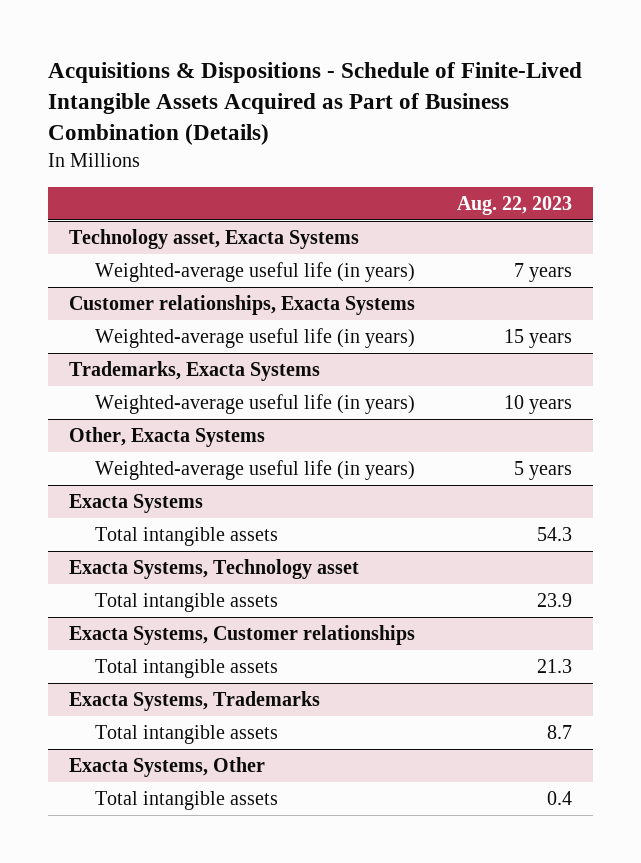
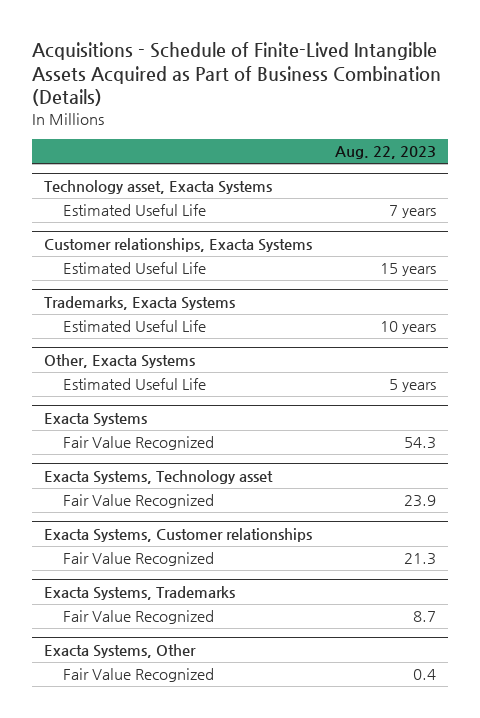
[47,62,582,145] Acquisitions & Dispositions - Schedule of Finite-Lived Intangible Assets Acquired as Part of Business Combination (Details) -> [32,42,442,107] Acquisitions - Schedule of Finite-Lived Intangible Assets Acquired as Part of Business Combination (Details)
[94,262,415,283] Weighted-average useful life (in years) -> [62,204,206,217] Estimated Useful Life
[94,328,415,349] Weighted-average useful life (in years) -> [62,262,206,275] Estimated Useful Life
[94,394,415,415] Weighted-average useful life (in years) -> [62,320,206,333] Estimated Useful Life
[94,460,415,481] Weighted-average useful life (in years) -> [62,378,206,391] Estimated Useful Life
[94,527,278,547] Total intangible assets -> [62,436,214,451] Fair Value Recognized
[94,593,278,613] Total intangible assets -> [62,494,214,509] Fair Value Recognized
[94,659,278,679] Total intangible assets -> [62,552,214,567] Fair Value Recognized
[94,725,278,745] Total intangible assets -> [62,610,214,625] Fair Value Recognized
[94,791,278,811] Total intangible assets -> [62,668,214,683] Fair Value Recognized

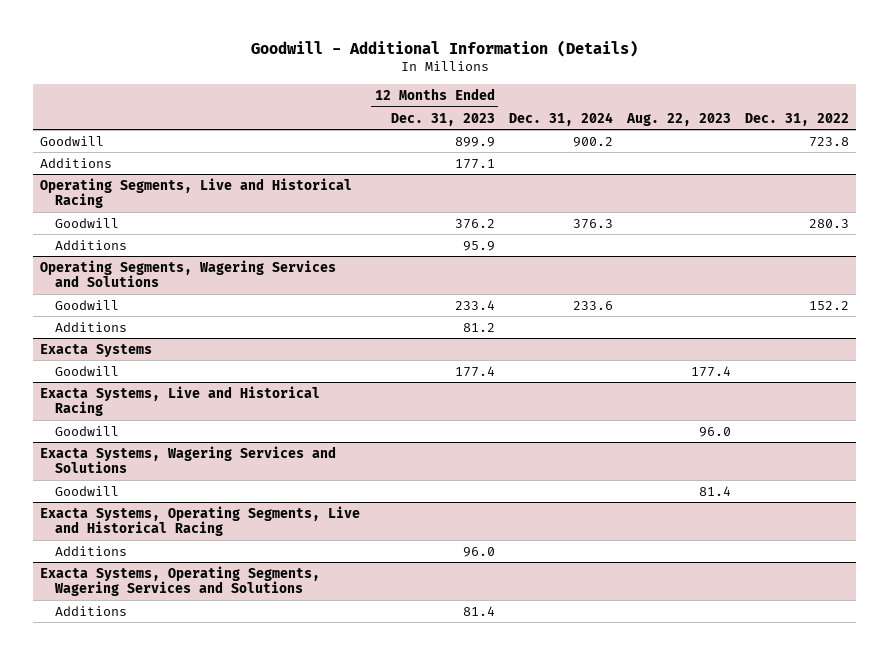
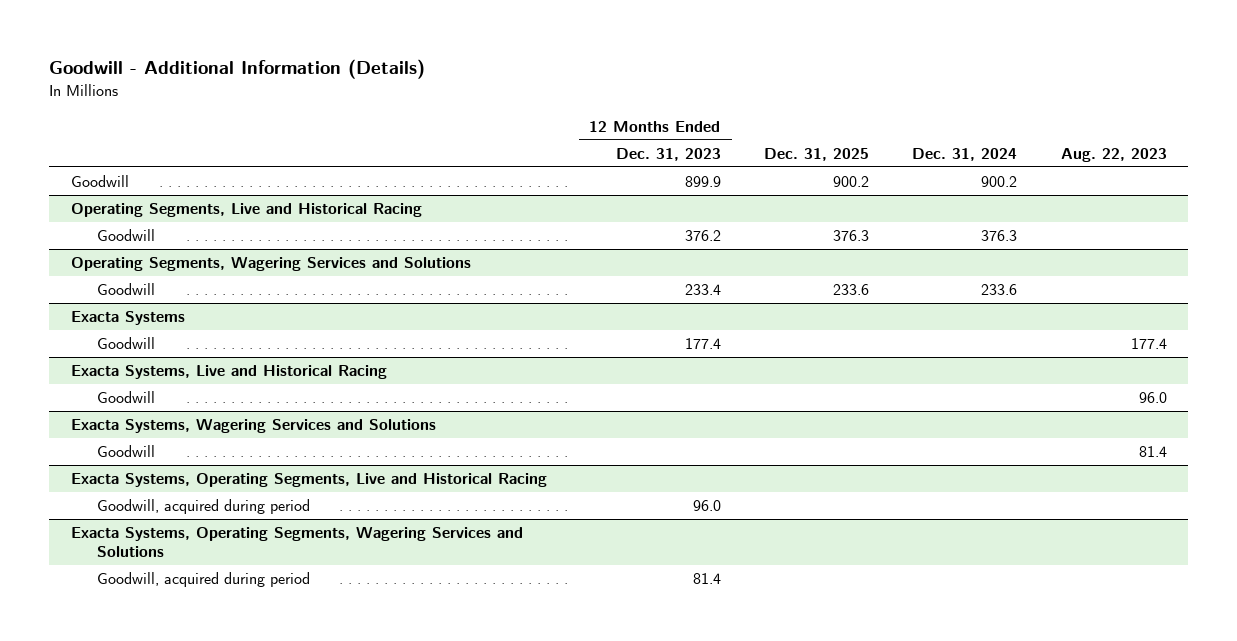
[745,112,850,126] Dec. 31, 2022 -> none
none -> [764,147,870,161] Dec. 31, 2025
[40,157,113,168] Additions -> none
[55,239,128,250] Additions -> none
[55,321,128,332] Additions -> none
[55,545,128,556] Additions -> [96,499,310,515] Goodwill, acquired during period
[55,605,128,616] Additions -> [96,572,310,588] Goodwill, acquired during period

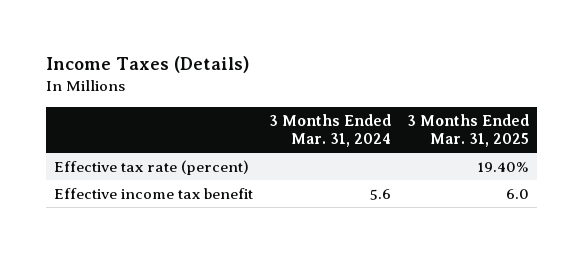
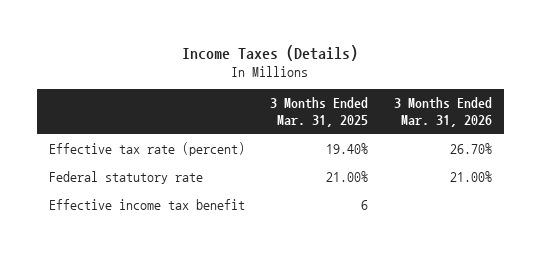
[269,113,392,147] 3 Months Ended Mar. 31, 2024 -> none
none -> [393,97,492,128] 3 Months Ended Mar. 31, 2026
none -> [49,171,204,185] Federal statutory rate
[506,188,530,199] 6.0 -> [361,200,369,211] 6

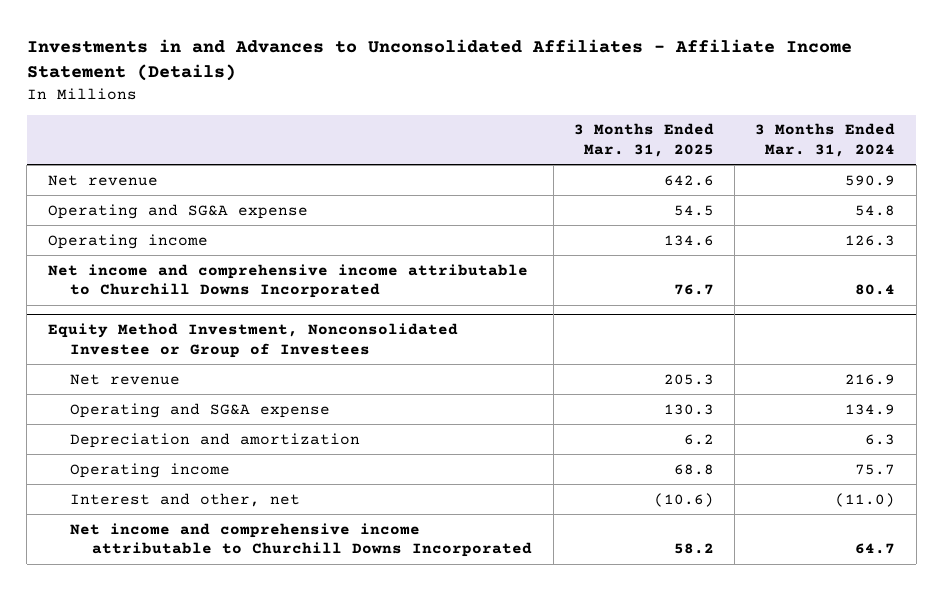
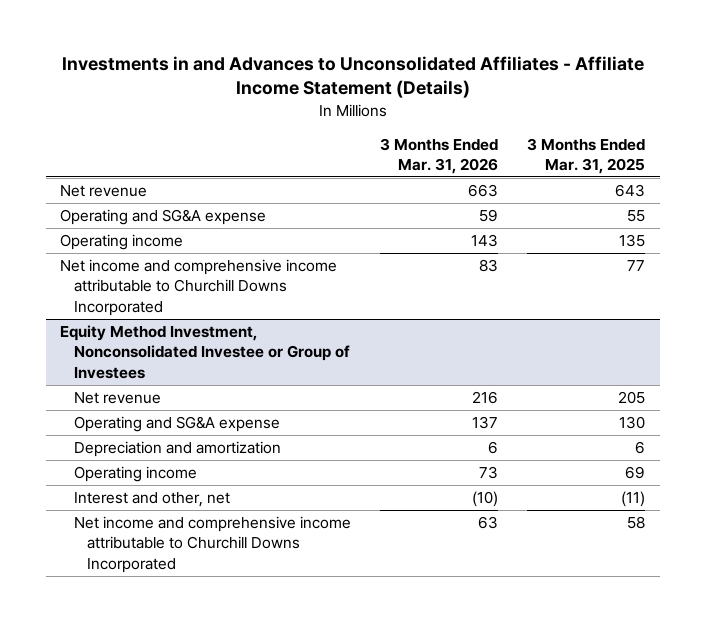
[755,123,896,158] 3 Months Ended Mar. 31, 2024 -> none
none -> [379,137,498,174] 3 Months Ended Mar. 31, 2026
[663,174,714,186] 642.6 -> [614,184,645,198] 643
[673,204,714,216] 54.5 -> [626,210,645,223] 55
[663,234,714,246] 134.6 -> [618,234,645,248] 135
[673,284,714,296] 76.7 -> [626,260,645,272] 77
[663,373,714,385] 205.3 -> [617,391,645,405] 205
[663,403,714,415] 130.3 -> [618,416,645,430] 130
[683,433,714,445] 6.2 -> [634,441,645,455] 6
[673,463,714,475] 68.8 -> [624,466,645,480] 69
[653,492,714,507] (10.6) -> [620,491,645,508] (11)
[673,543,714,555] 58.2 -> [626,516,645,530] 58

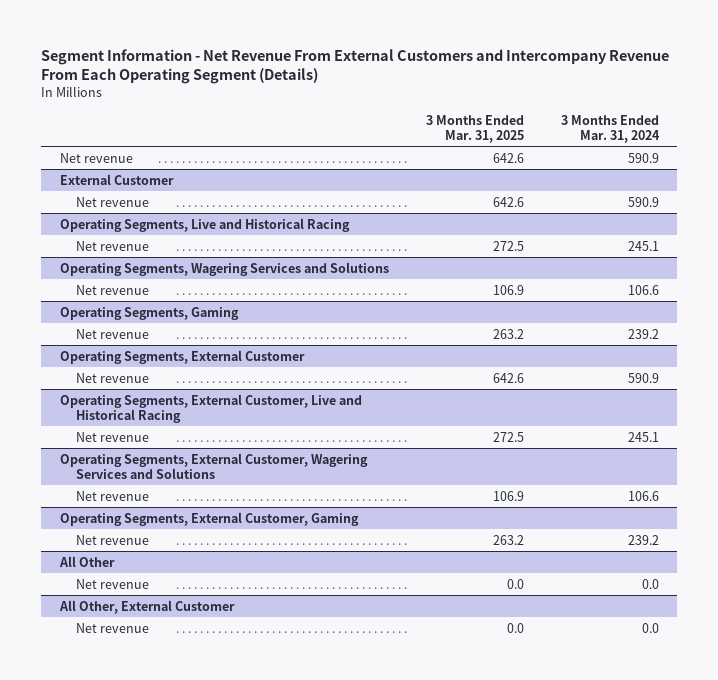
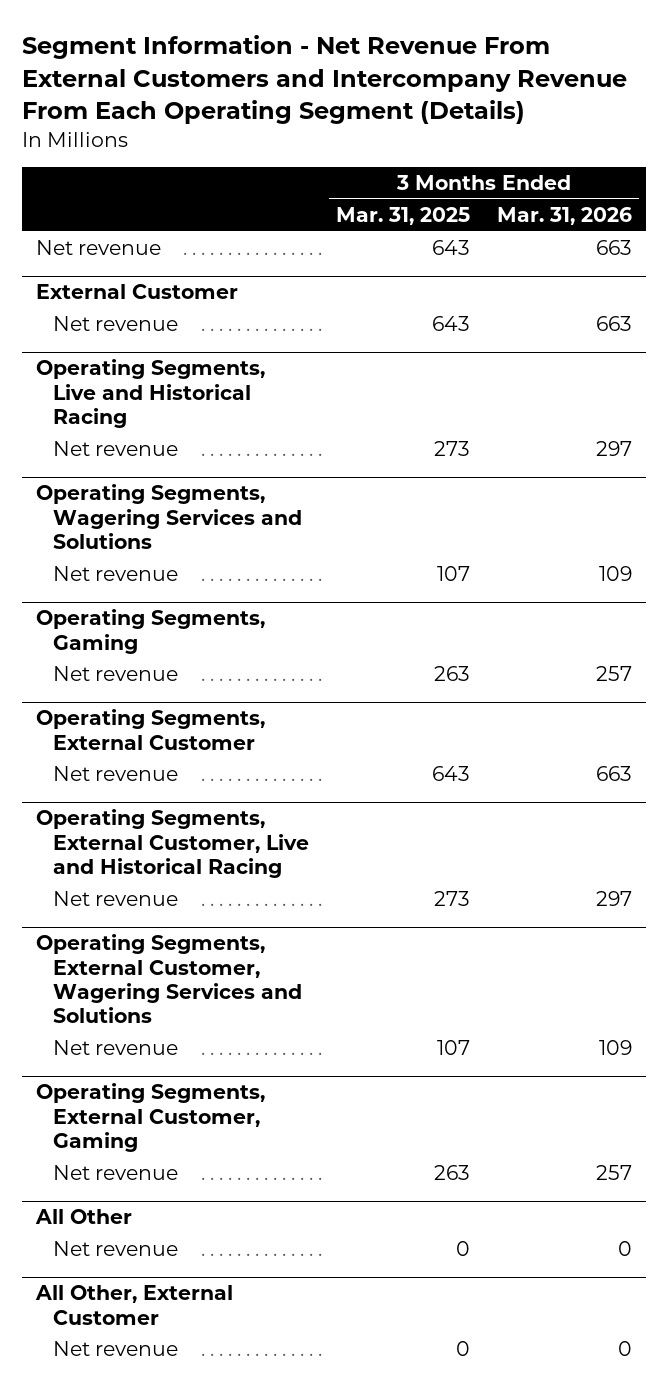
[560,114,660,143] 3 Months Ended Mar. 31, 2024 -> none
none -> [497,207,633,226] Mar. 31, 2026
[492,152,524,163] 642.6 -> [431,240,470,256] 643
[492,196,524,207] 642.6 -> [431,316,470,332] 643
[492,240,524,251] 272.5 -> [433,441,470,457] 273
[492,284,524,295] 106.9 -> [436,566,470,582] 107
[492,328,524,339] 263.2 -> [433,666,470,682] 263
[492,372,524,383] 642.6 -> [431,766,470,782] 643
[492,431,524,442] 272.5 -> [433,891,470,907] 273
[492,490,524,501] 106.9 -> [436,1040,470,1056] 107
[492,534,524,545] 263.2 -> [433,1165,470,1181] 263
[506,578,524,589] 0.0 -> [455,1241,470,1257] 0
[506,622,524,633] 0.0 -> [455,1341,470,1357] 0

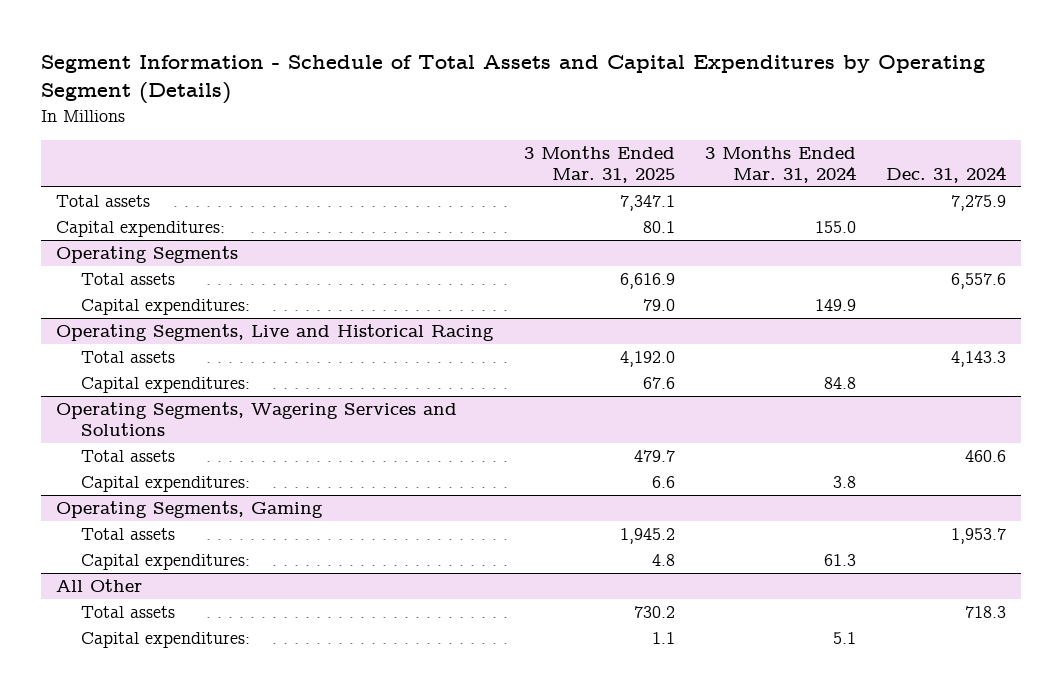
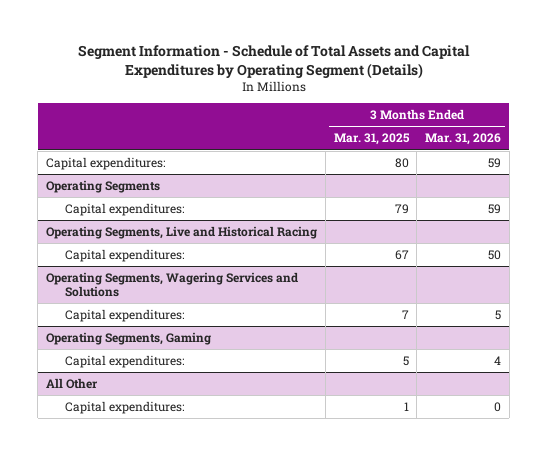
[704,145,856,183] 3 Months Ended Mar. 31, 2024 -> none
[886,165,1007,183] Dec. 31, 2024 -> none
none -> [424,133,501,146] Mar. 31, 2026
[56,195,151,208] Total assets -> none
[642,221,675,234] 80.1 -> [394,157,409,168] 80
[81,273,176,286] Total assets -> none
[642,299,675,312] 79.0 -> [394,203,409,214] 79
[81,351,176,364] Total assets -> none
[642,377,675,390] 67.6 -> [394,249,409,260] 67
[81,450,176,463] Total assets -> none
[651,476,675,489] 6.6 -> [401,309,409,319] 7
[81,528,176,541] Total assets -> none
[651,554,675,567] 4.8 -> [402,355,409,366] 5
[81,606,176,619] Total assets -> none
[651,632,675,645] 1.1 -> [403,401,409,411] 1

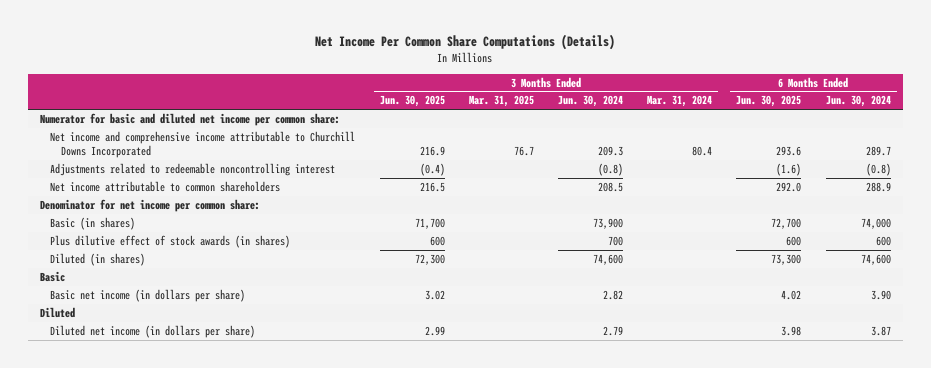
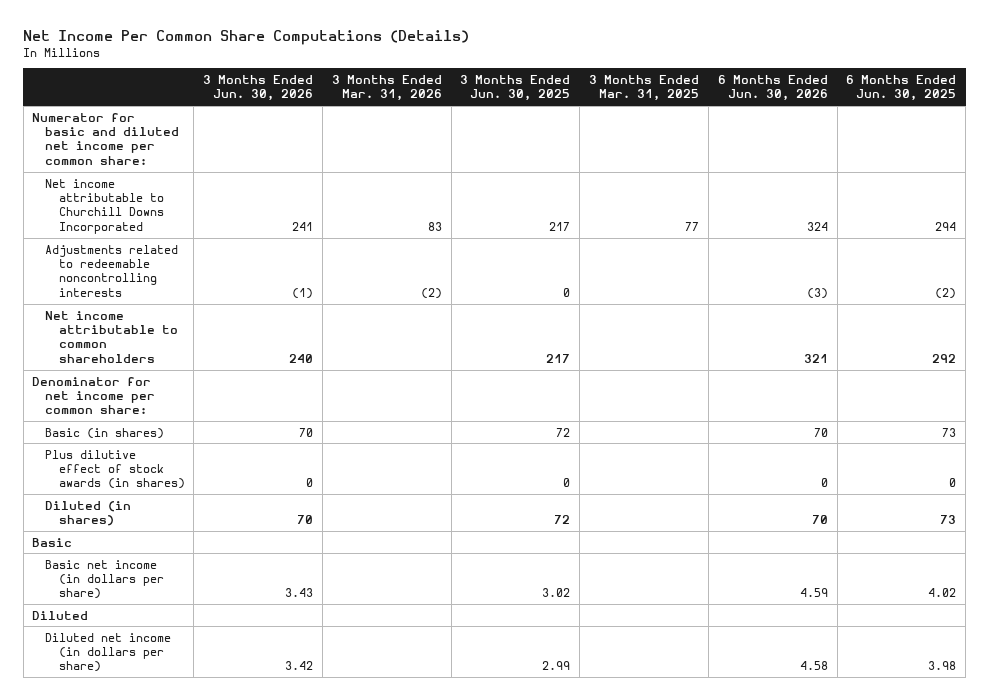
[558,95,624,108] Jun. 30, 2024 -> none
[647,95,713,108] Mar. 31, 2024 -> none
[825,95,891,108] Jun. 30, 2024 -> none
none -> [203,74,314,102] 3 Months Ended Jun. 30, 2026
none -> [331,74,442,102] 3 Months Ended Mar. 31, 2026
none -> [717,74,828,102] 6 Months Ended Jun. 30, 2026
[50,130,356,159] Net income and comprehensive income attributable to Churchill Downs Incorporated -> [45,178,164,234] Net income attributable to Churchill Downs Incorporated
[419,146,445,157] 216.9 -> [549,221,571,231] 217
[513,146,534,157] 76.7 -> [685,221,700,231] 77
[776,146,802,157] 293.6 -> [935,221,957,231] 294
[50,162,336,176] Adjustments related to redeemable noncontrolling interest -> [45,244,179,297] Adjustments related to redeemable noncontrolling interests
[419,162,445,176] (0.4) -> [563,287,571,297] 0
[776,162,802,176] (1.6) -> [935,287,957,299] (2)
[419,181,445,192] 216.5 -> [546,353,571,363] 217
[776,181,802,192] 292.0 -> [932,353,957,363] 292
[414,217,445,229] 71,700 -> [556,427,571,437] 72
[771,217,802,229] 72,700 -> [942,427,957,437] 73
[429,235,445,246] 600 -> [563,478,571,488] 0
[786,235,802,246] 600 -> [949,478,957,488] 0
[414,253,445,265] 72,300 -> [554,515,571,525] 72
[771,253,802,265] 73,300 -> [940,515,957,525] 73

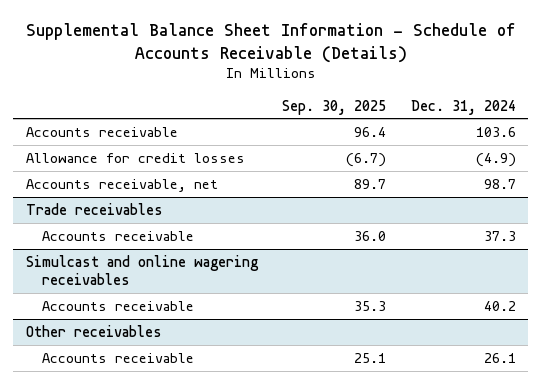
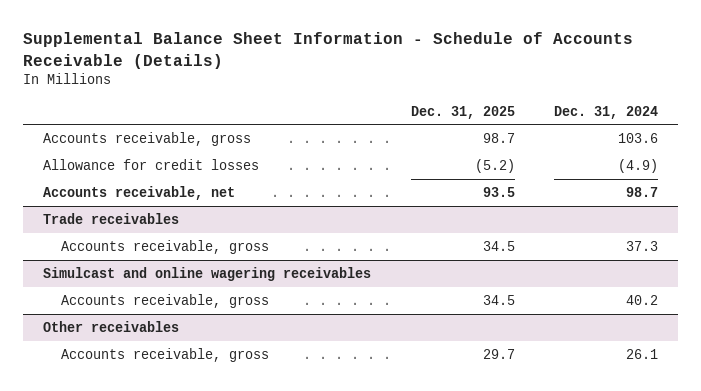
[282,99,387,115] Sep. 30, 2025 -> none
none -> [410,105,515,119] Dec. 31, 2025
[25,126,178,137] Accounts receivable -> [42,131,251,146] Accounts receivable, gross
[41,230,194,241] Accounts receivable -> [61,239,270,254] Accounts receivable, gross
[41,300,194,311] Accounts receivable -> [61,293,270,308] Accounts receivable, gross
[41,352,194,363] Accounts receivable -> [61,347,270,362] Accounts receivable, gross

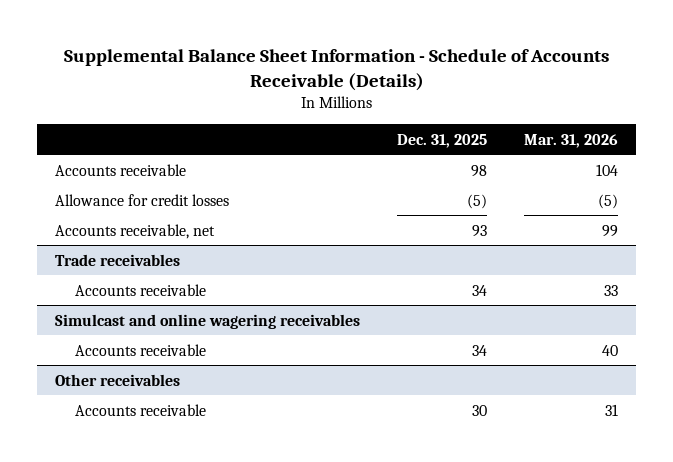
[554,105,659,119] Dec. 31, 2024 -> none
none -> [523,133,618,148] Mar. 31, 2026
[42,131,251,146] Accounts receivable, gross -> [55,163,187,176] Accounts receivable
[482,132,515,143] 98.7 -> [471,164,488,177] 98
[474,158,515,173] (5.2) -> [467,193,488,209] (5)
[482,186,515,197] 93.5 -> [472,224,488,237] 93
[61,239,270,254] Accounts receivable, gross -> [75,283,207,296] Accounts receivable
[482,240,515,251] 34.5 -> [472,284,488,296] 34
[61,293,270,308] Accounts receivable, gross -> [75,343,207,356] Accounts receivable
[482,294,515,305] 34.5 -> [472,344,488,356] 34
[61,347,270,362] Accounts receivable, gross -> [75,403,207,416] Accounts receivable
[482,348,515,359] 29.7 -> [472,404,488,416] 30

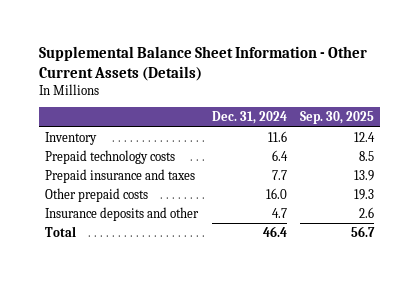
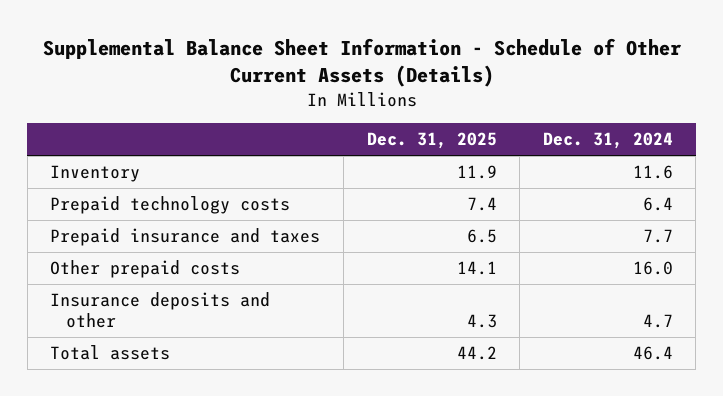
[38,46,367,81] Supplemental Balance Sheet Information - Other Current Assets (Details) -> [42,37,682,87] Supplemental Balance Sheet Information - Schedule of Other Current Assets (Details)
[299,111,374,125] Sep. 30, 2025 -> none
none -> [366,132,497,150] Dec. 31, 2025
[45,225,77,237] Total -> [50,345,171,361] Total assets

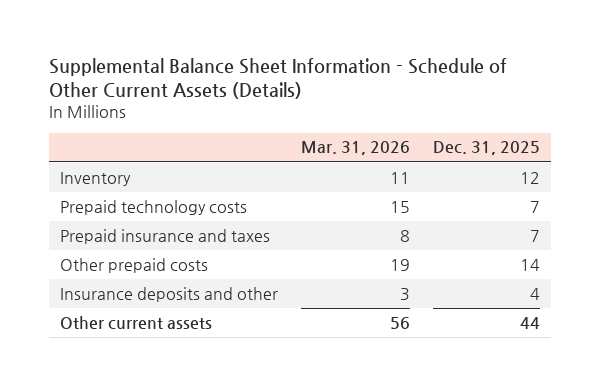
[542,132,673,150] Dec. 31, 2024 -> none
none -> [300,141,410,156] Mar. 31, 2026
[456,165,497,180] 11.9 -> [519,171,540,184] 12
[466,197,497,212] 7.4 -> [529,200,540,213] 7
[466,229,497,244] 6.5 -> [529,229,540,242] 7
[456,261,497,276] 14.1 -> [519,258,540,271] 14
[466,314,497,329] 4.3 -> [529,287,540,300] 4
[50,345,171,361] Total assets -> [59,315,212,330] Other current assets
[456,346,497,361] 44.2 -> [519,316,540,329] 44

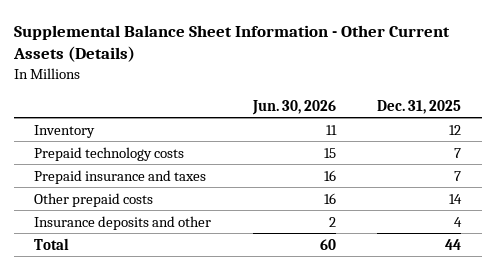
[48,58,507,100] Supplemental Balance Sheet Information - Schedule of Other Current Assets (Details) -> [12,24,450,63] Supplemental Balance Sheet Information - Other Current Assets (Details)
[300,141,410,156] Mar. 31, 2026 -> none
none -> [251,99,336,115] Jun. 30, 2026
[59,315,212,330] Other current assets -> [34,237,70,250] Total

